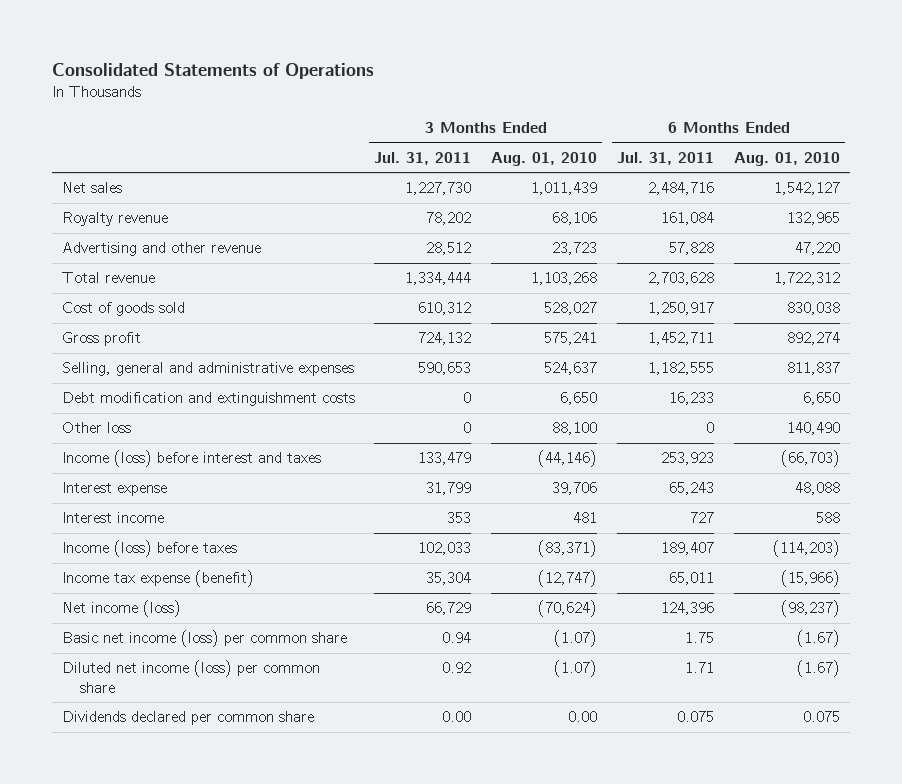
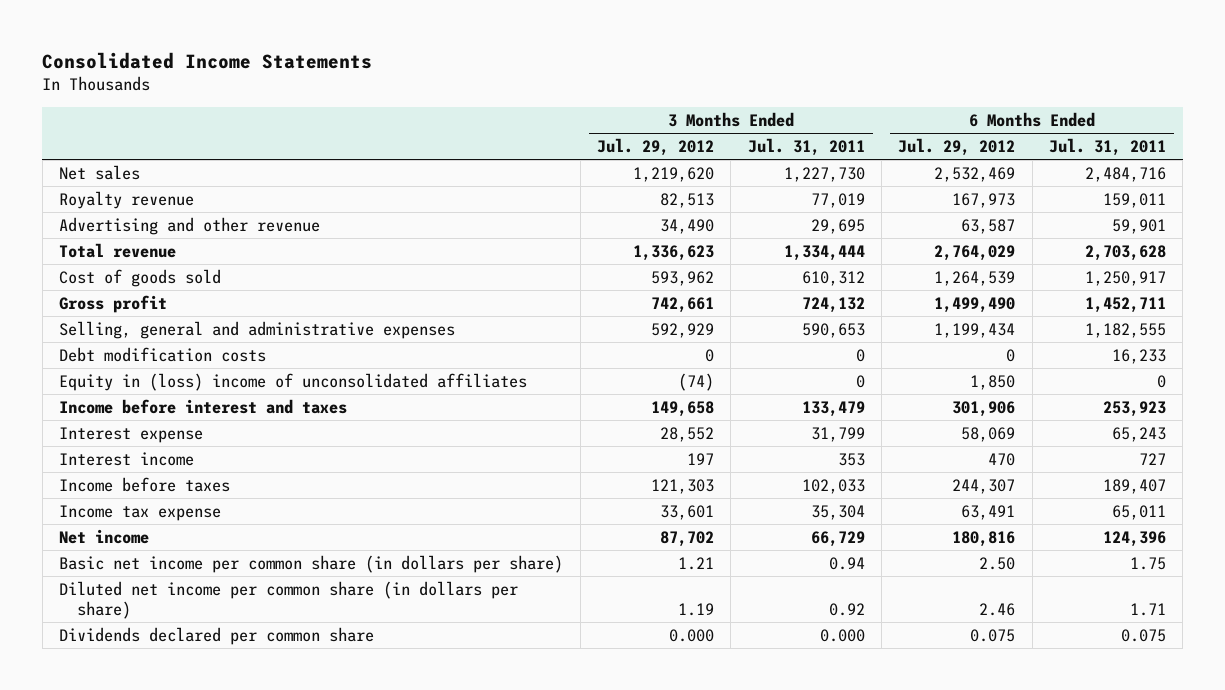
[51,62,374,79] Consolidated Statements of Operations -> [42,52,373,70] Consolidated Income Statements
[491,151,598,166] Aug. 01, 2010 -> none
[734,151,841,166] Aug. 01, 2010 -> none
none -> [596,138,714,157] Jul. 29, 2012
none -> [898,138,1016,157] Jul. 29, 2012
[426,212,472,226] 78,202 -> [810,192,865,208] 77,019
[661,212,715,226] 161,084 -> [1102,192,1166,208] 159,011
[426,242,472,256] 28,512 -> [810,218,865,234] 29,695
[669,242,715,256] 57,828 -> [1111,218,1166,234] 59,901
[61,422,131,434] Other loss -> none
[61,392,355,407] Debt modification and extinguishment costs -> [59,346,267,362] Debt modification costs
none -> [59,372,528,391] Equity in (loss) income of unconsolidated affiliates
[61,450,321,468] Income (loss) before interest and taxes -> [59,398,348,414] Income before interest and taxes
[61,540,237,558] Income (loss) before taxes -> [59,476,231,492] Income before taxes
[61,570,254,588] Income tax expense (benefit) -> [59,504,222,521] Income tax expense
[61,600,181,618] Net income (loss) -> [59,528,150,544] Net income
[61,630,347,648] Basic net income (loss) per common share -> [59,554,564,573] Basic net income per common share (in dollars per share)
[61,660,320,693] Diluted net income (loss) per common share -> [59,580,519,619] Diluted net income per common share (in dollars per share)
[442,711,472,723] 0.00 -> [819,628,865,642] 0.000

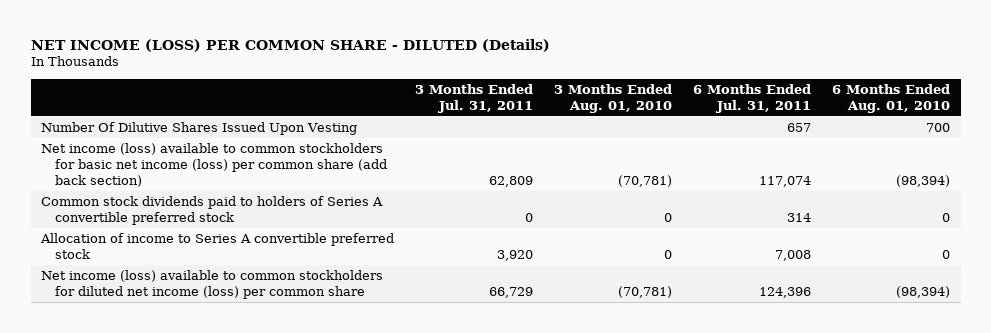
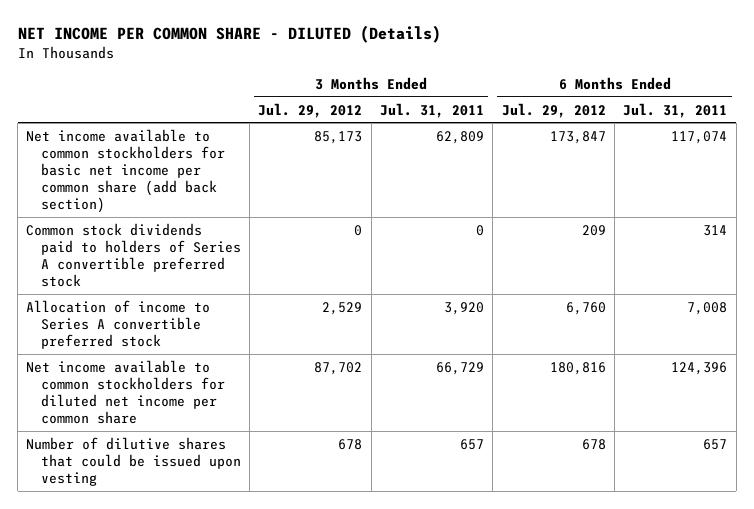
[30,38,550,52] NET INCOME (LOSS) PER COMMON SHARE - DILUTED (Details) -> [17,25,441,44] NET INCOME PER COMMON SHARE - DILUTED (Details)
[554,83,673,113] 3 Months Ended Aug. 01, 2010 -> none
[832,83,951,113] 6 Months Ended Aug. 01, 2010 -> none
none -> [258,102,363,118] Jul. 29, 2012
none -> [501,102,606,118] Jul. 29, 2012
[41,121,358,135] Number Of Dilutive Shares Issued Upon Vesting -> none
[41,142,388,187] Net income (loss) available to common stockholders for basic net income (loss) per common share (add back section) -> [26,128,225,214] Net income available to common stockholders for basic net income per common share (add back section)
[41,269,384,299] Net income (loss) available to common stockholders for diluted net income (loss) per common share -> [26,359,225,424] Net income available to common stockholders for diluted net income per common share
none -> [26,436,241,486] Number of dilutive shares that could be issued upon vesting

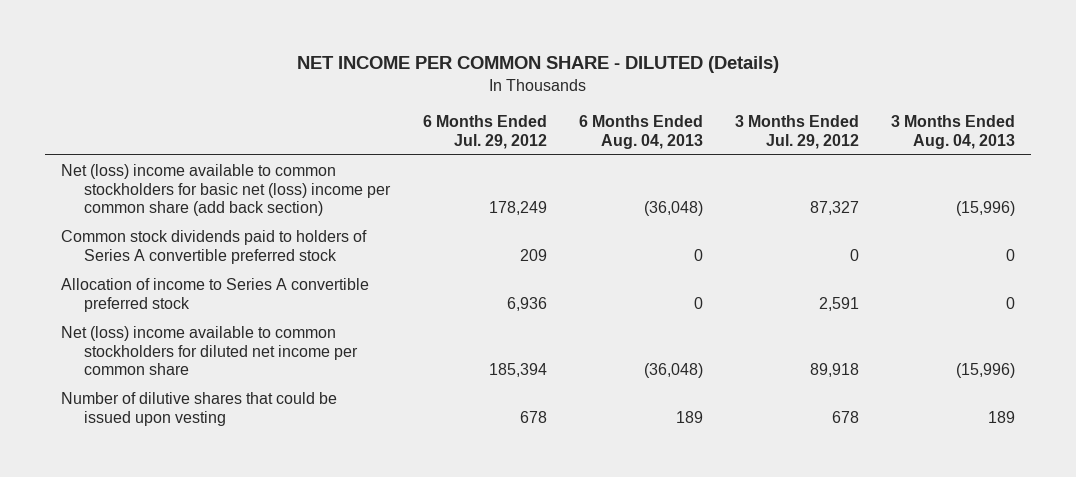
[380,102,485,118] Jul. 31, 2011 -> none
[623,102,728,118] Jul. 31, 2011 -> none
none -> [578,115,703,149] 6 Months Ended Aug. 04, 2013
none -> [891,115,1016,149] 3 Months Ended Aug. 04, 2013
[26,128,225,214] Net income available to common stockholders for basic net income per common share (add back section) -> [60,164,392,217] Net (loss) income available to common stockholders for basic net (loss) income per common share (add back section)
[314,130,363,144] 85,173 -> [810,201,860,216] 87,327
[549,130,606,144] 173,847 -> [488,201,547,216] 178,249
[322,301,363,315] 2,529 -> [819,296,860,311] 2,591
[565,301,606,315] 6,760 -> [506,296,547,311] 6,936
[26,359,225,424] Net income available to common stockholders for diluted net income per common share -> [60,326,359,376] Net (loss) income available to common stockholders for diluted net income per common share
[314,361,363,375] 87,702 -> [810,363,860,378] 89,918
[549,361,606,375] 180,816 -> [488,363,547,378] 185,394

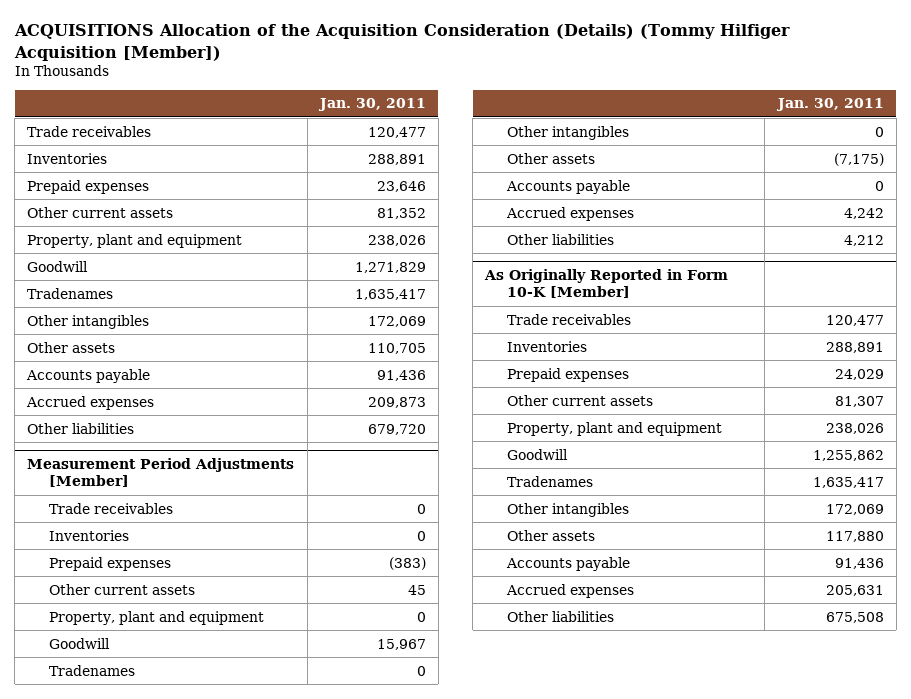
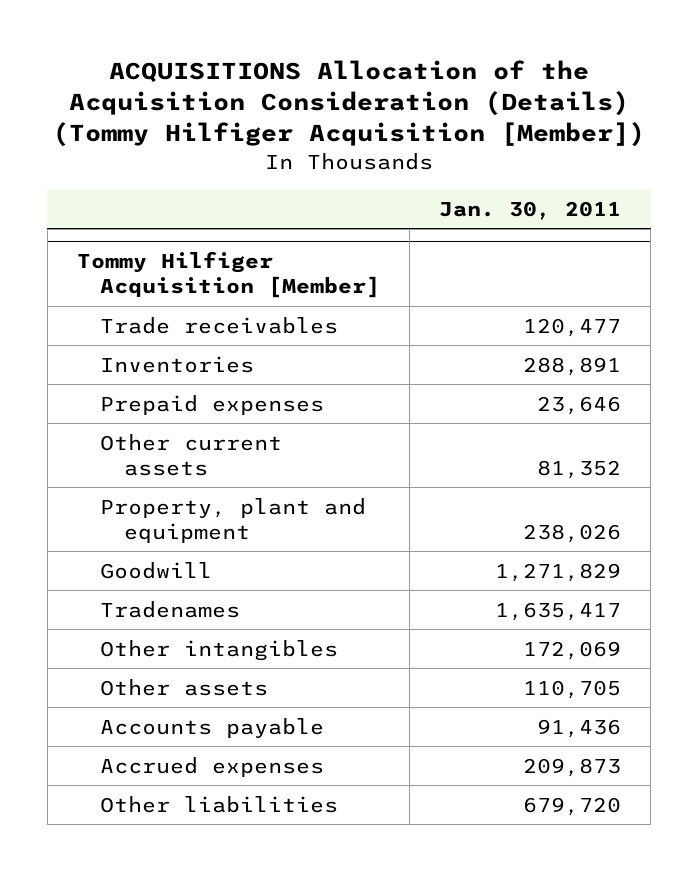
none -> [76,251,381,299] Tommy Hilfiger Acquisition [Member]
[27,458,295,488] Measurement Period Adjustments [Member] -> none
[48,502,173,514] Trade receivables -> none
[48,529,129,541] Inventories -> none
[48,556,171,571] Prepaid expenses -> none
[48,583,195,595] Other current assets -> none
[48,610,264,625] Property, plant and equipment -> none
[48,637,110,649] Goodwill -> none
[48,664,135,676] Tradenames -> none
[506,125,629,140] Other intangibles -> none
[506,152,595,164] Other assets -> none
[505,179,630,194] Accounts payable -> none
[505,206,634,221] Accrued expenses -> none
[506,233,614,245] Other liabilities -> none
[484,269,729,299] As Originally Reported in Form 10-K [Member] -> none
[506,313,631,325] Trade receivables -> none
[506,340,587,352] Inventories -> none
[506,367,629,382] Prepaid expenses -> none
[506,394,653,406] Other current assets -> none
[506,421,722,436] Property, plant and equipment -> none
[506,448,568,460] Goodwill -> none
[506,475,593,487] Tradenames -> none
[506,502,629,517] Other intangibles -> none
[506,529,595,541] Other assets -> none
[505,556,630,571] Accounts payable -> none
[505,583,634,598] Accrued expenses -> none
[506,610,614,622] Other liabilities -> none

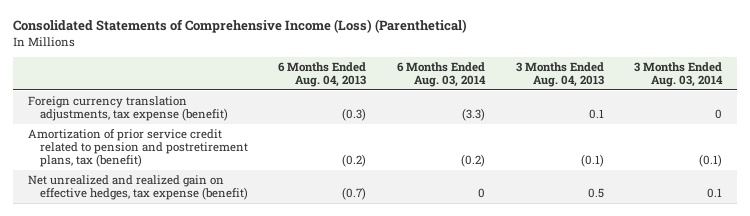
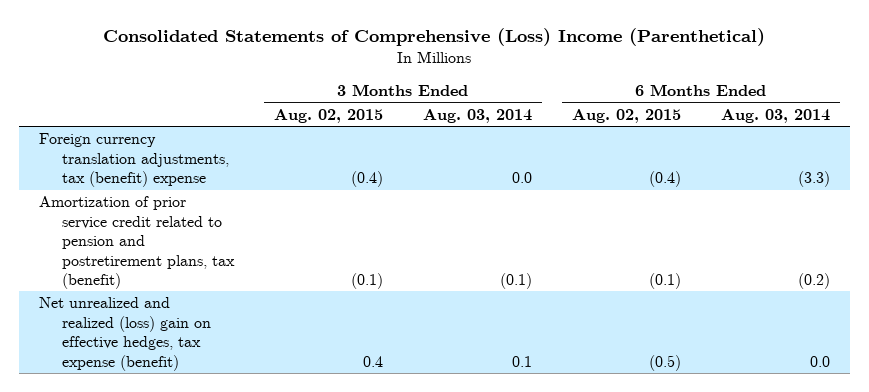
[12,19,467,34] Consolidated Statements of Comprehensive Income (Loss) (Parenthetical) -> [103,28,766,47] Consolidated Statements of Comprehensive (Loss) Income (Parenthetical)
[278,61,367,88] 6 Months Ended Aug. 04, 2013 -> none
[515,61,604,88] 3 Months Ended Aug. 04, 2013 -> none
none -> [273,108,383,123] Aug. 02, 2015
none -> [572,108,682,123] Aug. 02, 2015
[28,96,228,122] Foreign currency translation adjustments, tax expense (benefit) -> [38,133,229,188] Foreign currency translation adjustments, tax (benefit) expense
[715,109,723,120] 0 -> [511,172,532,184] 0.0
[28,175,248,201] Net unrealized and realized gain on effective hedges, tax expense (benefit) -> [38,297,211,371] Net unrealized and realized (loss) gain on effective hedges, tax expense (benefit)
[477,188,485,199] 0 -> [810,355,831,367] 0.0

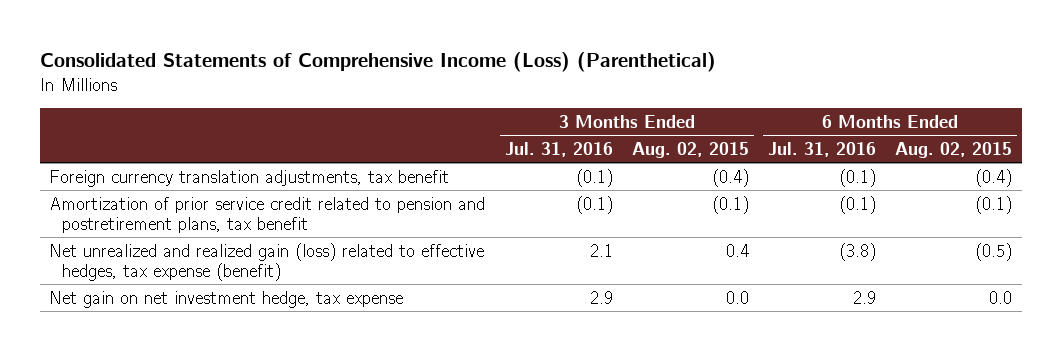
[103,28,766,47] Consolidated Statements of Comprehensive (Loss) Income (Parenthetical) -> [39,52,716,73] Consolidated Statements of Comprehensive Income (Loss) (Parenthetical)
[422,108,532,123] Aug. 03, 2014 -> none
[721,108,831,123] Aug. 03, 2014 -> none
none -> [504,141,613,157] Jul. 31, 2016
none -> [767,141,876,157] Jul. 31, 2016
[38,133,229,188] Foreign currency translation adjustments, tax (benefit) expense -> [49,169,450,187] Foreign currency translation adjustments, tax benefit
[38,196,235,290] Amortization of prior service credit related to pension and postretirement plans, tax (benefit) -> [49,196,486,233] Amortization of prior service credit related to pension and postretirement plans, tax benefit
[38,297,211,371] Net unrealized and realized (loss) gain on effective hedges, tax expense (benefit) -> [49,242,485,281] Net unrealized and realized gain (loss) related to effective hedges, tax expense (benefit)
none -> [49,290,404,308] Net gain on net investment hedge, tax expense

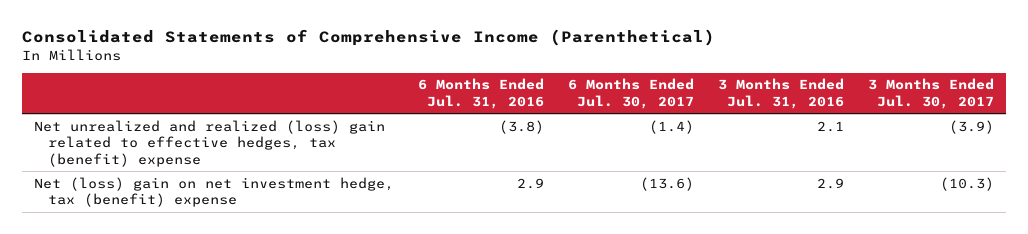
[39,52,716,73] Consolidated Statements of Comprehensive Income (Loss) (Parenthetical) -> [21,29,715,47] Consolidated Statements of Comprehensive Income (Parenthetical)
[631,141,749,158] Aug. 02, 2015 -> none
[895,141,1013,158] Aug. 02, 2015 -> none
none -> [568,78,695,109] 6 Months Ended Jul. 30, 2017
none -> [868,78,995,109] 3 Months Ended Jul. 30, 2017
[49,169,450,187] Foreign currency translation adjustments, tax benefit -> none
[49,196,486,233] Amortization of prior service credit related to pension and postretirement plans, tax benefit -> none
[49,242,485,281] Net unrealized and realized gain (loss) related to effective hedges, tax expense (benefit) -> [33,119,385,167] Net unrealized and realized (loss) gain related to effective hedges, tax (benefit) expense
[49,290,404,308] Net gain on net investment hedge, tax expense -> [33,176,394,208] Net (loss) gain on net investment hedge, tax (benefit) expense

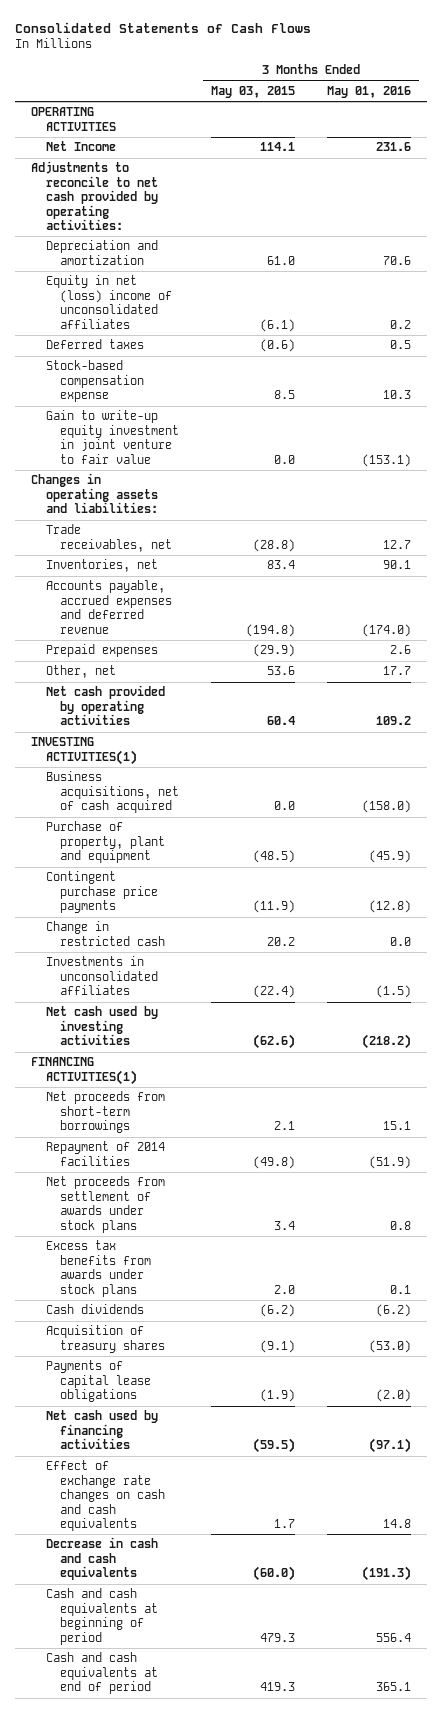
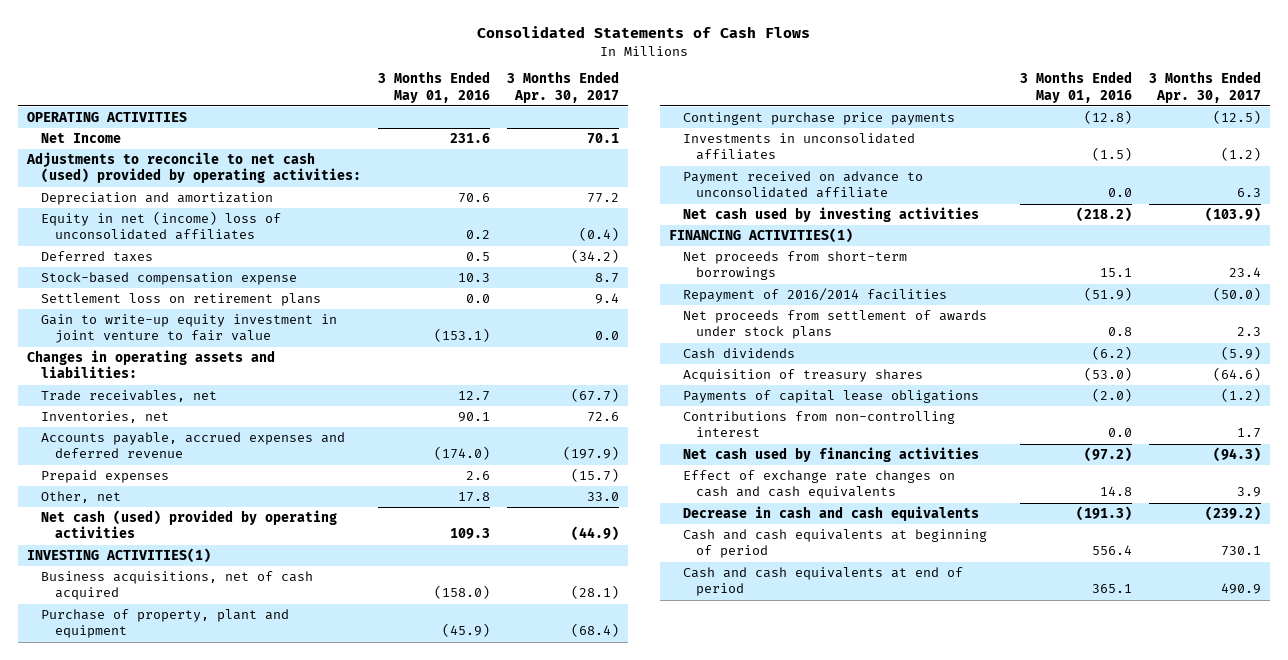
[210,86,295,99] May 03, 2015 -> none
none -> [507,71,620,103] 3 Months Ended Apr. 30, 2017
[31,161,158,231] Adjustments to reconcile to net cash provided by operating activities: -> [26,151,361,184] Adjustments to reconcile to net cash (used) provided by operating activities:
[45,275,172,329] Equity in net (loss) income of unconsolidated affiliates -> [40,210,281,241] Equity in net (income) loss of unconsolidated affiliates
none -> [40,292,321,306] Settlement loss on retirement plans
[383,666,412,676] 17.7 -> [458,491,491,502] 17.8
[45,685,165,726] Net cash provided by operating activities -> [40,509,337,539] Net cash (used) provided by operating activities
[376,716,412,726] 109.2 -> [450,528,491,540] 109.3
[45,921,165,946] Change in restricted cash -> none
none -> [682,170,923,199] Payment received on advance to unconsolidated affiliate
[45,1141,165,1166] Repayment of 2014 facilities -> [682,287,947,302] Repayment of 2016/2014 facilities
[45,1240,151,1297] Excess tax benefits from awards under stock plans -> none
none -> [682,410,955,438] Contributions from non-controlling interest
[369,1438,412,1454] (97.1) -> [1083,446,1132,462] (97.2)

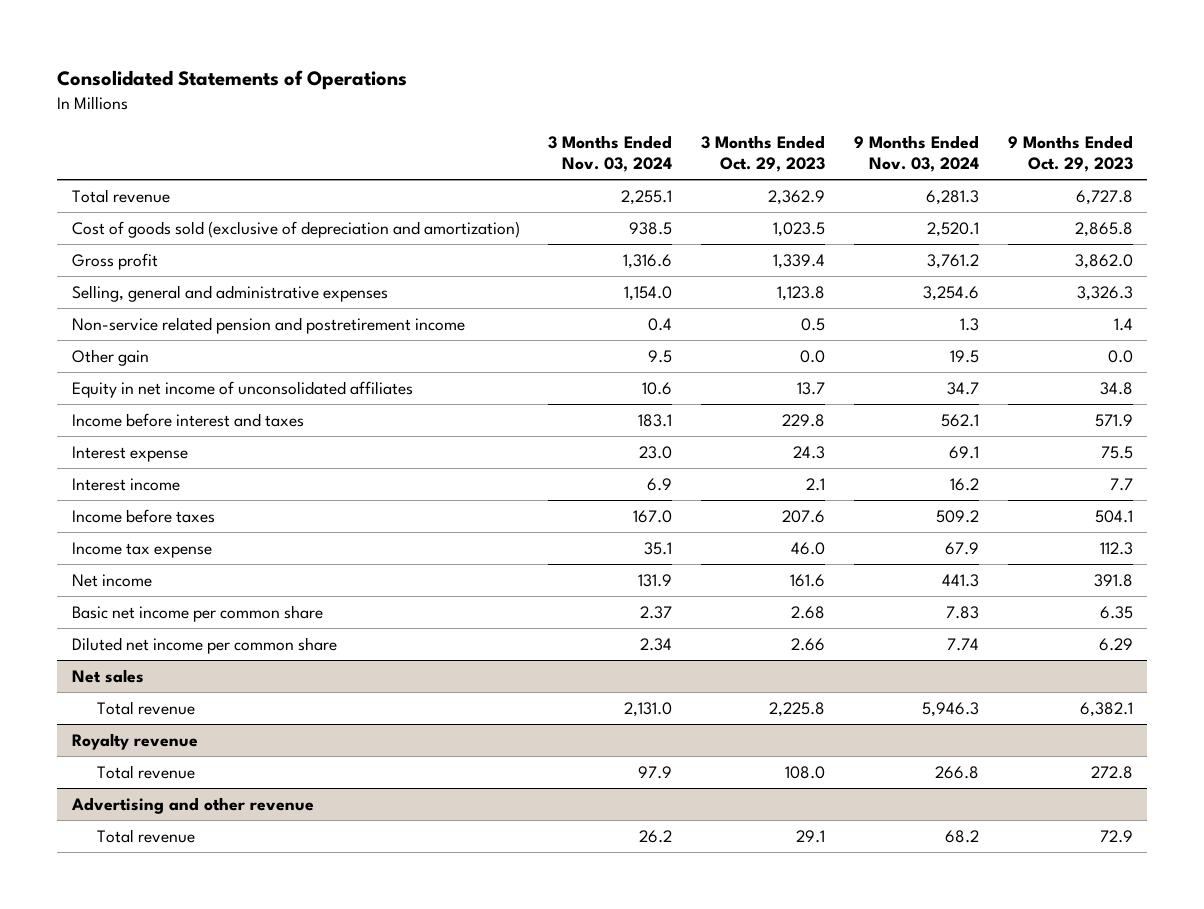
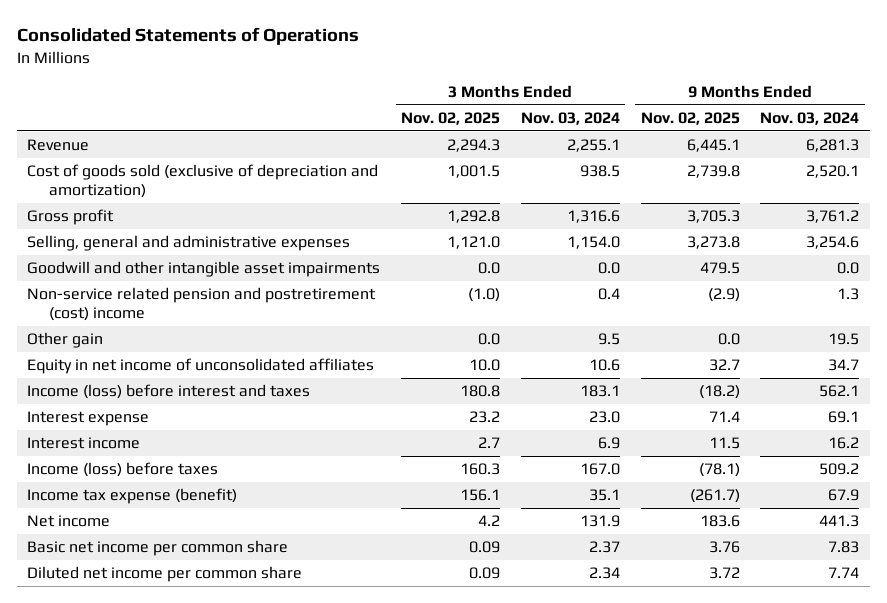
[701,135,826,172] 3 Months Ended Oct. 29, 2023 -> none
[1007,135,1133,172] 9 Months Ended Oct. 29, 2023 -> none
none -> [400,111,500,125] Nov. 02, 2025
none -> [640,111,740,125] Nov. 02, 2025
[71,188,170,203] Total revenue -> [27,139,90,152] Revenue
none -> [27,261,381,278] Goodwill and other intangible asset impairments
[71,316,465,334] Non-service related pension and postretirement income -> [27,287,377,322] Non-service related pension and postretirement (cost) income
[71,412,304,427] Income before interest and taxes -> [27,384,311,400] Income (loss) before interest and taxes
[71,508,215,523] Income before taxes -> [27,462,219,478] Income (loss) before taxes
[71,541,212,558] Income tax expense -> [27,488,238,505] Income tax expense (benefit)
[71,668,144,683] Net sales -> none
[96,700,195,715] Total revenue -> none
[71,732,198,750] Royalty revenue -> none
[96,764,195,779] Total revenue -> none
[70,796,314,814] Advertising and other revenue -> none
[96,828,195,843] Total revenue -> none

